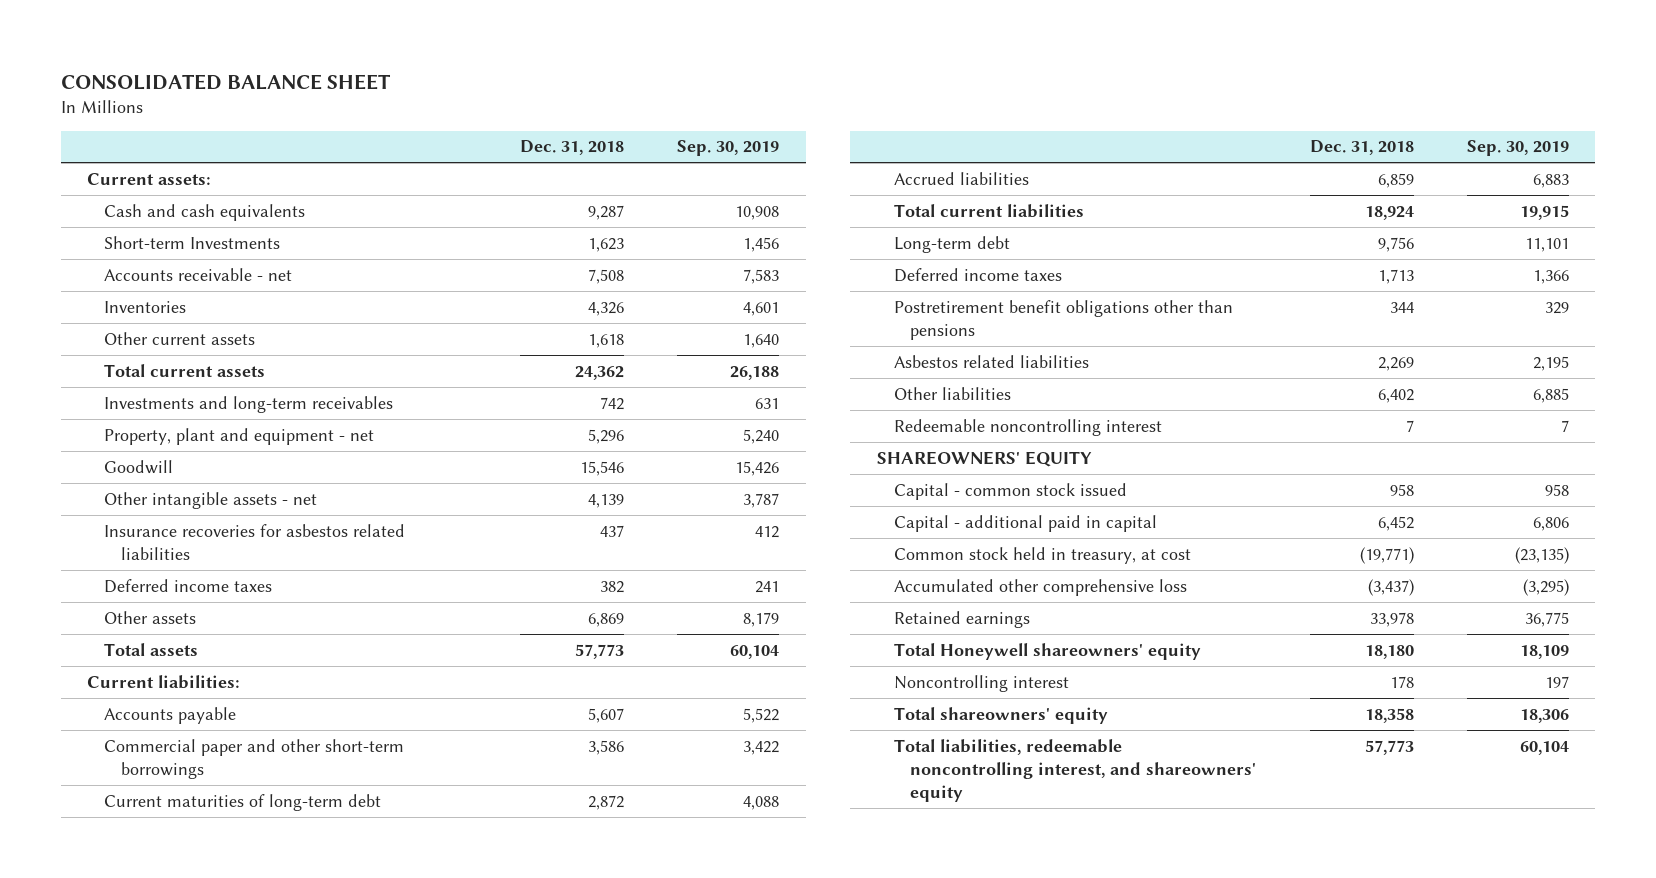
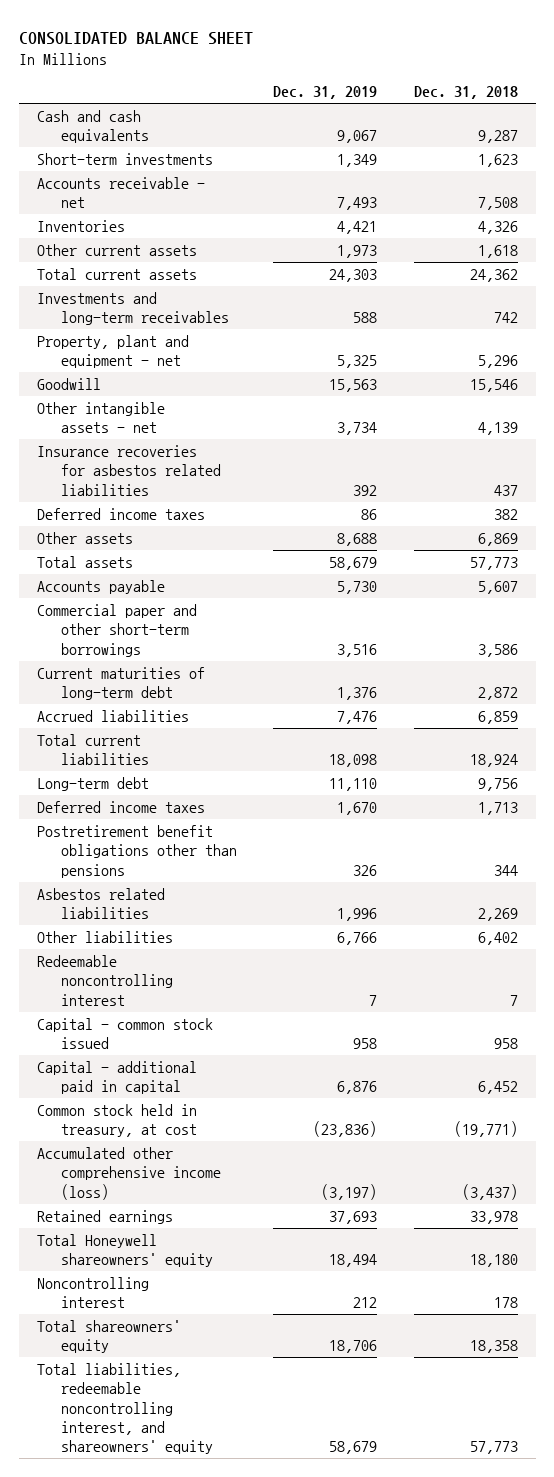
[677,140,780,157] Sep. 30, 2019 -> none
none -> [273,86,378,100] Dec. 31, 2019
[87,172,212,185] Current assets: -> none
[104,235,281,249] Short-term Investments -> [36,152,213,165] Short-term investments
[87,674,241,689] Current liabilities: -> none
[877,450,1093,467] SHAREOWNERS' EQUITY -> none
[893,578,1187,596] Accumulated other comprehensive loss -> [36,1146,221,1200] Accumulated other comprehensive income (loss)

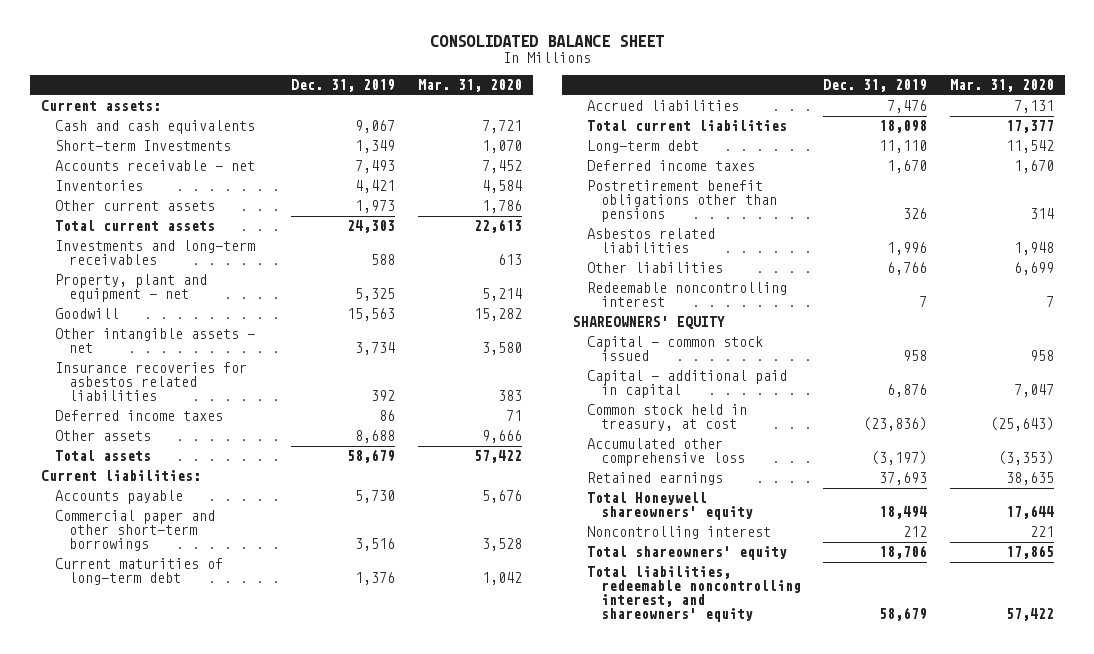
[413,86,518,100] Dec. 31, 2018 -> none
none -> [417,78,522,92] Mar. 31, 2020
none -> [40,100,161,112] Current assets:
[36,152,213,165] Short-term investments -> [54,140,231,152] Short-term Investments
none -> [40,470,201,482] Current liabilities:
none -> [572,316,725,330] SHAREOWNERS' EQUITY
[36,1146,221,1200] Accumulated other comprehensive income (loss) -> [586,438,746,467] Accumulated other comprehensive loss

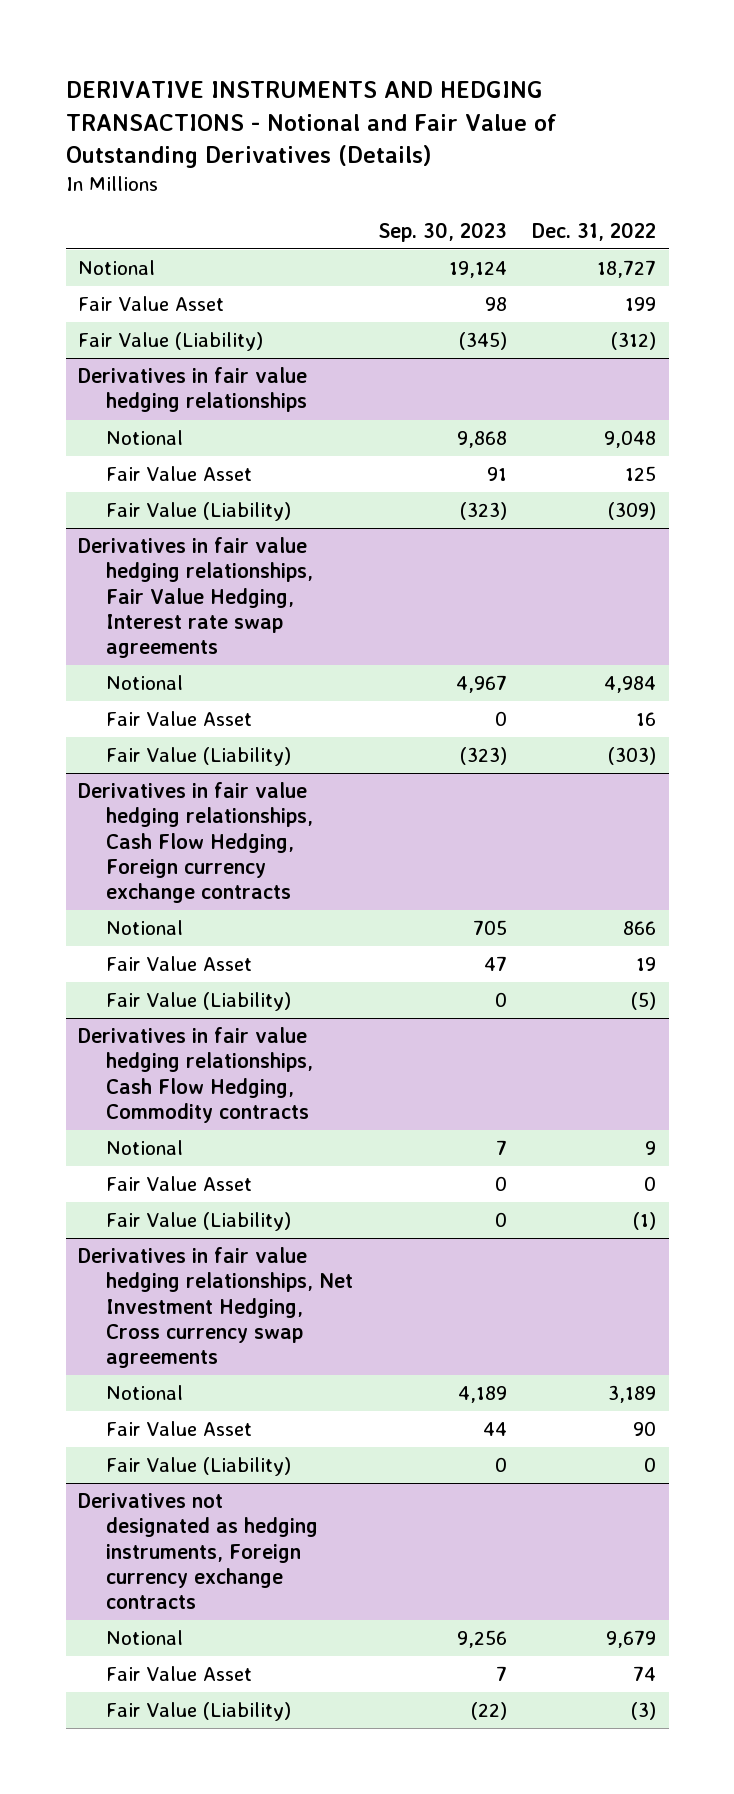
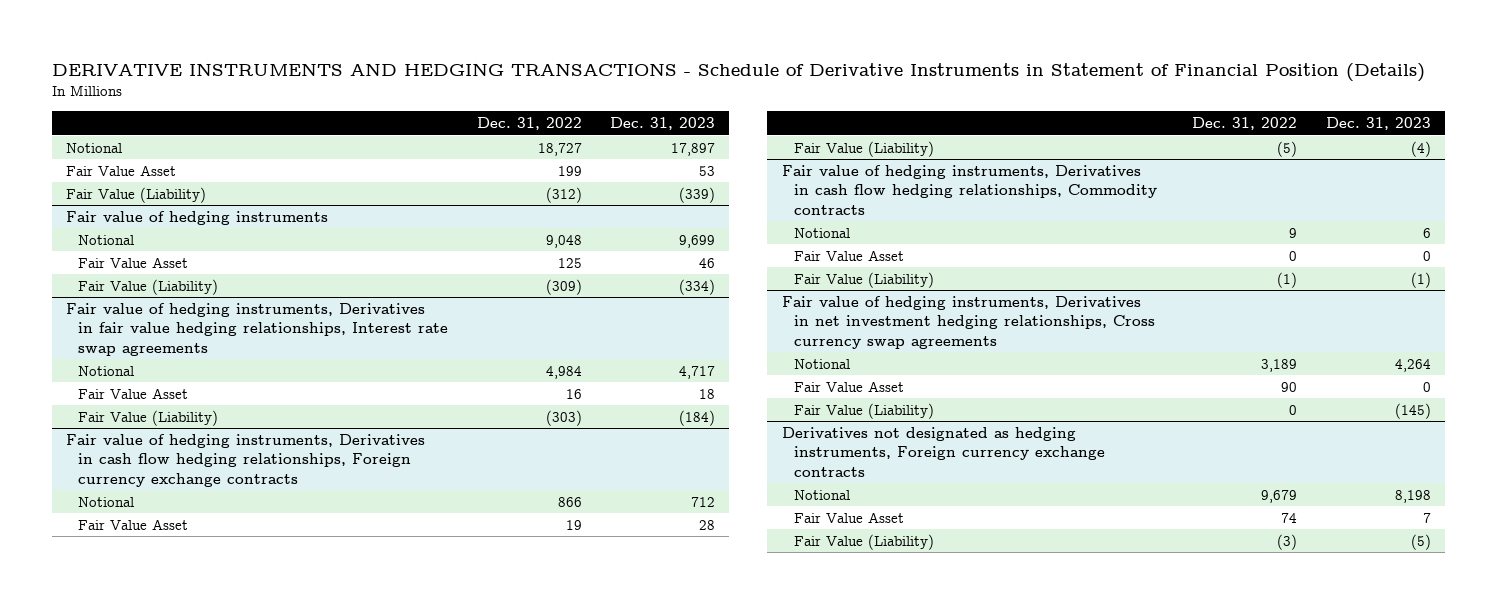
[65,81,557,169] DERIVATIVE INSTRUMENTS AND HEDGING TRANSACTIONS - Notional and Fair Value of Outstanding Derivatives (Details) -> [51,62,1425,82] DERIVATIVE INSTRUMENTS AND HEDGING TRANSACTIONS - Schedule of Derivative Instruments in Statement of Financial Position (Details)
[378,221,508,242] Sep. 30, 2023 -> none
none -> [610,117,716,131] Dec. 31, 2023
[78,367,308,413] Derivatives in fair value hedging relationships -> [66,210,329,225] Fair value of hedging instruments
[78,537,314,658] Derivatives in fair value hedging relationships, Fair Value Hedging, Interest rate swap agreements -> [66,302,449,356] Fair value of hedging instruments, Derivatives in fair value hedging relationships, Interest rate swap agreements
[78,782,314,903] Derivatives in fair value hedging relationships, Cash Flow Hedging, Foreign currency exchange contracts -> [66,433,426,487] Fair value of hedging instruments, Derivatives in cash flow hedging relationships, Foreign currency exchange contracts
[78,1027,314,1123] Derivatives in fair value hedging relationships, Cash Flow Hedging, Commodity contracts -> [781,164,1157,215] Fair value of hedging instruments, Derivatives in cash flow hedging relationships, Commodity contracts
[78,1247,354,1368] Derivatives in fair value hedging relationships, Net Investment Hedging, Cross currency swap agreements -> [781,295,1155,349] Fair value of hedging instruments, Derivatives in net investment hedging relationships, Cross currency swap agreements

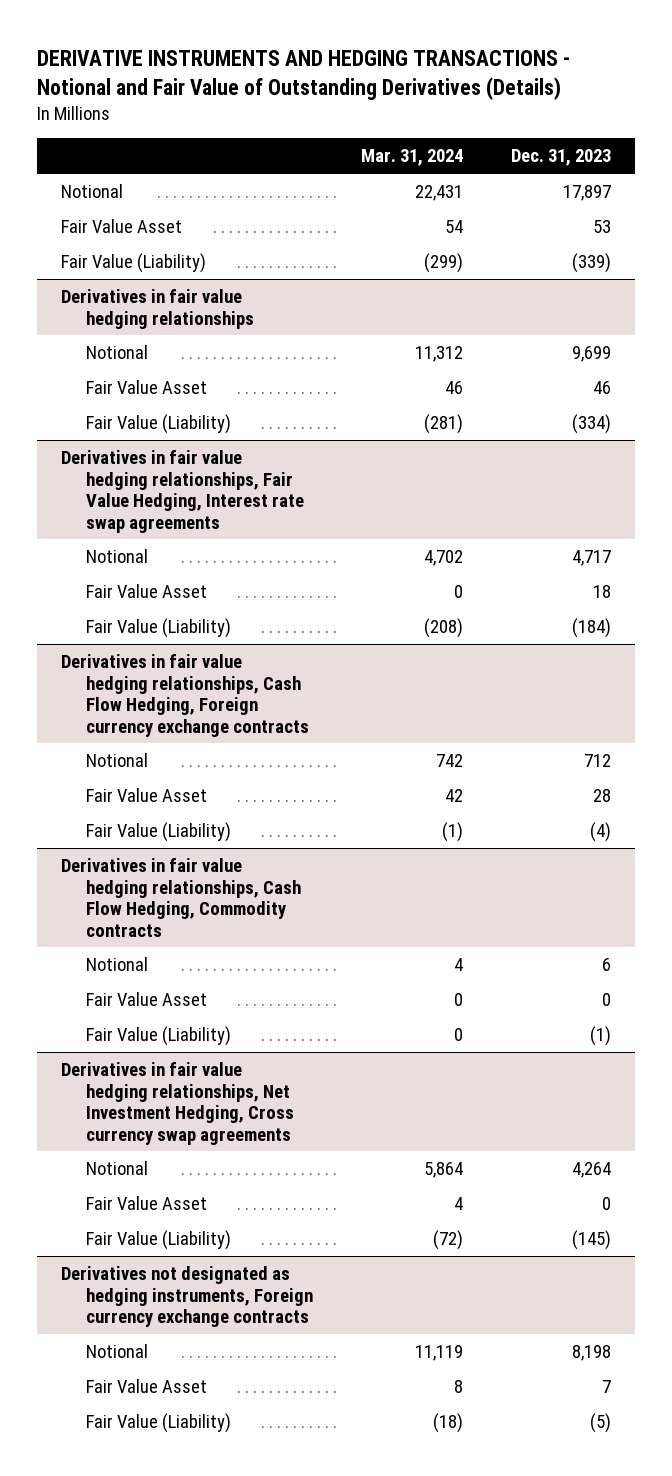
[51,62,1425,82] DERIVATIVE INSTRUMENTS AND HEDGING TRANSACTIONS - Schedule of Derivative Instruments in Statement of Financial Position (Details) -> [37,50,571,100] DERIVATIVE INSTRUMENTS AND HEDGING TRANSACTIONS - Notional and Fair Value of Outstanding Derivatives (Details)
[476,117,582,131] Dec. 31, 2022 -> none
none -> [360,149,463,167] Mar. 31, 2024
[66,210,329,225] Fair value of hedging instruments -> [61,289,254,329] Derivatives in fair value hedging relationships
[66,302,449,356] Fair value of hedging instruments, Derivatives in fair value hedging relationships, Interest rate swap agreements -> [61,450,304,533] Derivatives in fair value hedging relationships, Fair Value Hedging, Interest rate swap agreements
[66,433,426,487] Fair value of hedging instruments, Derivatives in cash flow hedging relationships, Foreign currency exchange contracts -> [61,654,309,737] Derivatives in fair value hedging relationships, Cash Flow Hedging, Foreign currency exchange contracts
[781,164,1157,215] Fair value of hedging instruments, Derivatives in cash flow hedging relationships, Commodity contracts -> [61,858,301,937] Derivatives in fair value hedging relationships, Cash Flow Hedging, Commodity contracts
[781,295,1155,349] Fair value of hedging instruments, Derivatives in net investment hedging relationships, Cross currency swap agreements -> [61,1062,294,1145] Derivatives in fair value hedging relationships, Net Investment Hedging, Cross currency swap agreements

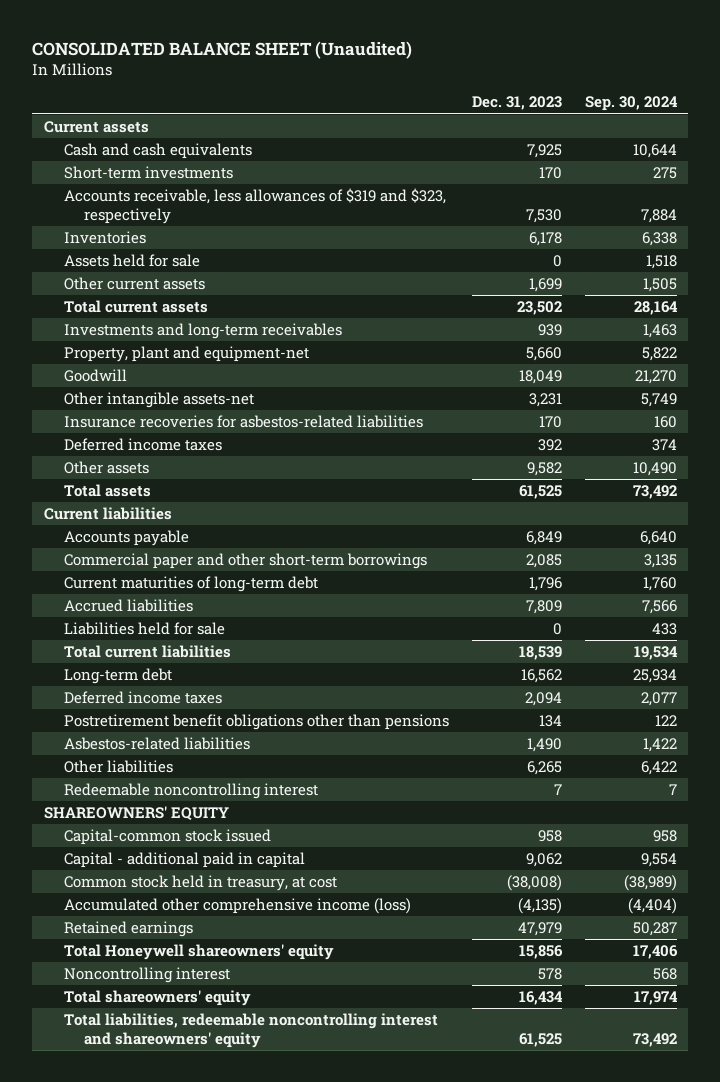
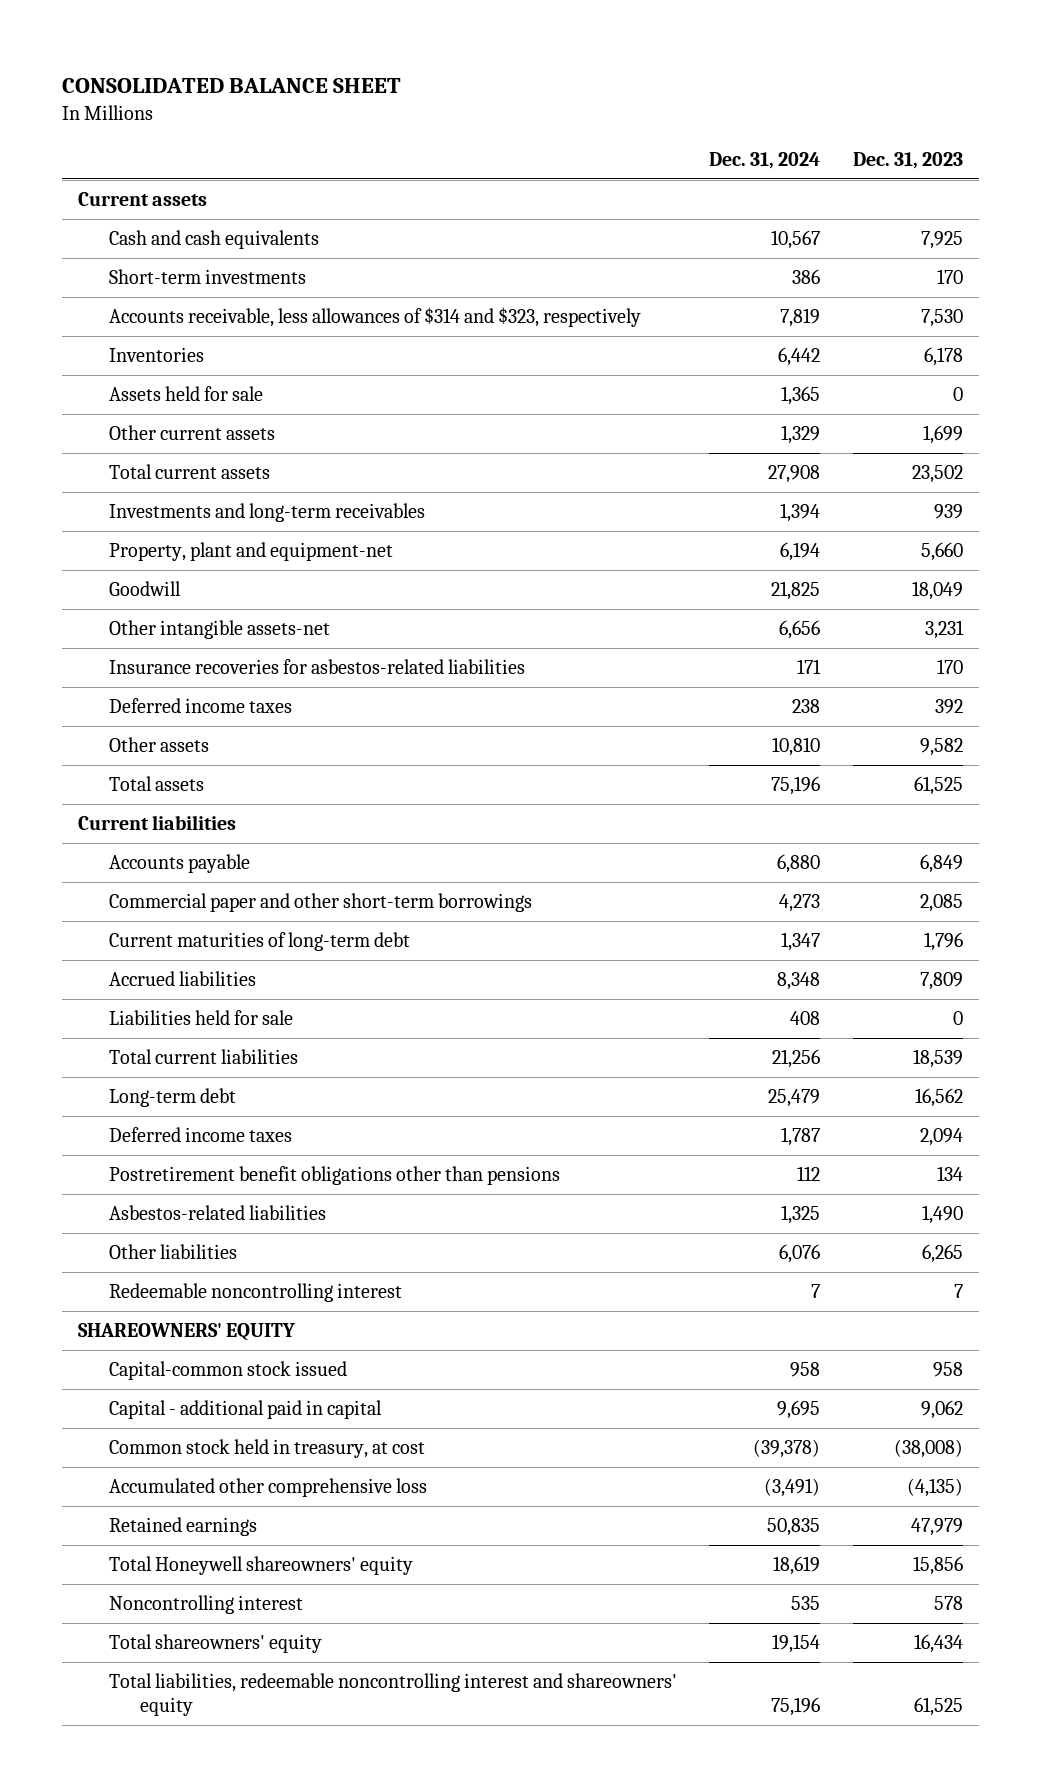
[32,41,413,60] CONSOLIDATED BALANCE SHEET (Unaudited) -> [61,77,401,93] CONSOLIDATED BALANCE SHEET
[584,96,678,112] Sep. 30, 2024 -> none
none -> [709,152,821,170] Dec. 31, 2024
[63,188,446,224] Accounts receivable, less allowances of $319 and $323, respectively -> [108,307,641,328] Accounts receivable, less allowances of $314 and $323, respectively
[63,898,411,915] Accumulated other comprehensive income (loss) -> [108,1478,427,1498] Accumulated other comprehensive loss

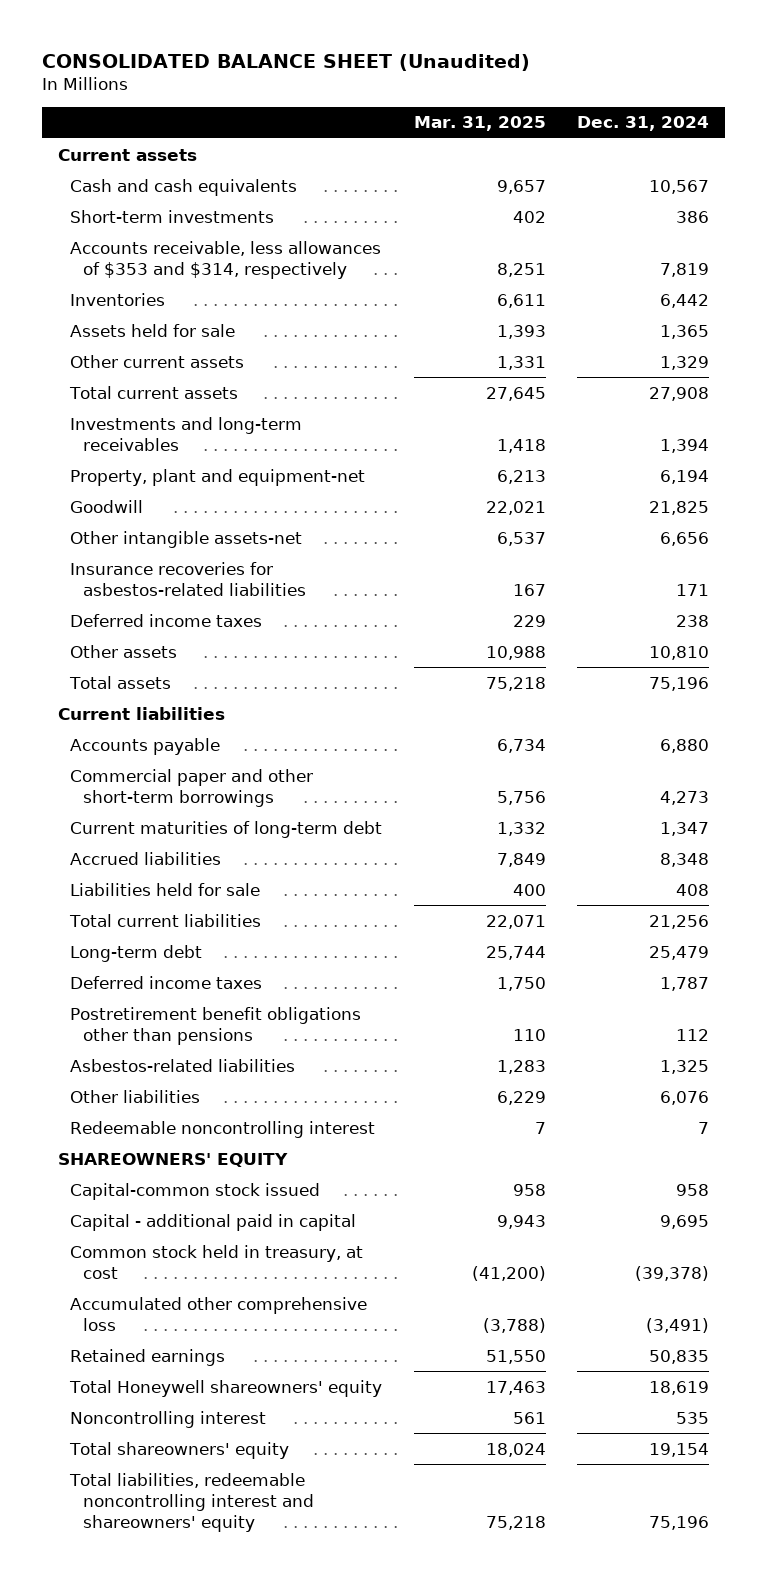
[61,77,401,93] CONSOLIDATED BALANCE SHEET -> [41,53,530,71] CONSOLIDATED BALANCE SHEET (Unaudited)
[853,152,964,170] Dec. 31, 2023 -> none
none -> [413,116,546,132] Mar. 31, 2025
[108,307,641,328] Accounts receivable, less allowances of $314 and $323, respectively -> [70,240,382,279] Accounts receivable, less allowances of $353 and $314, respectively

